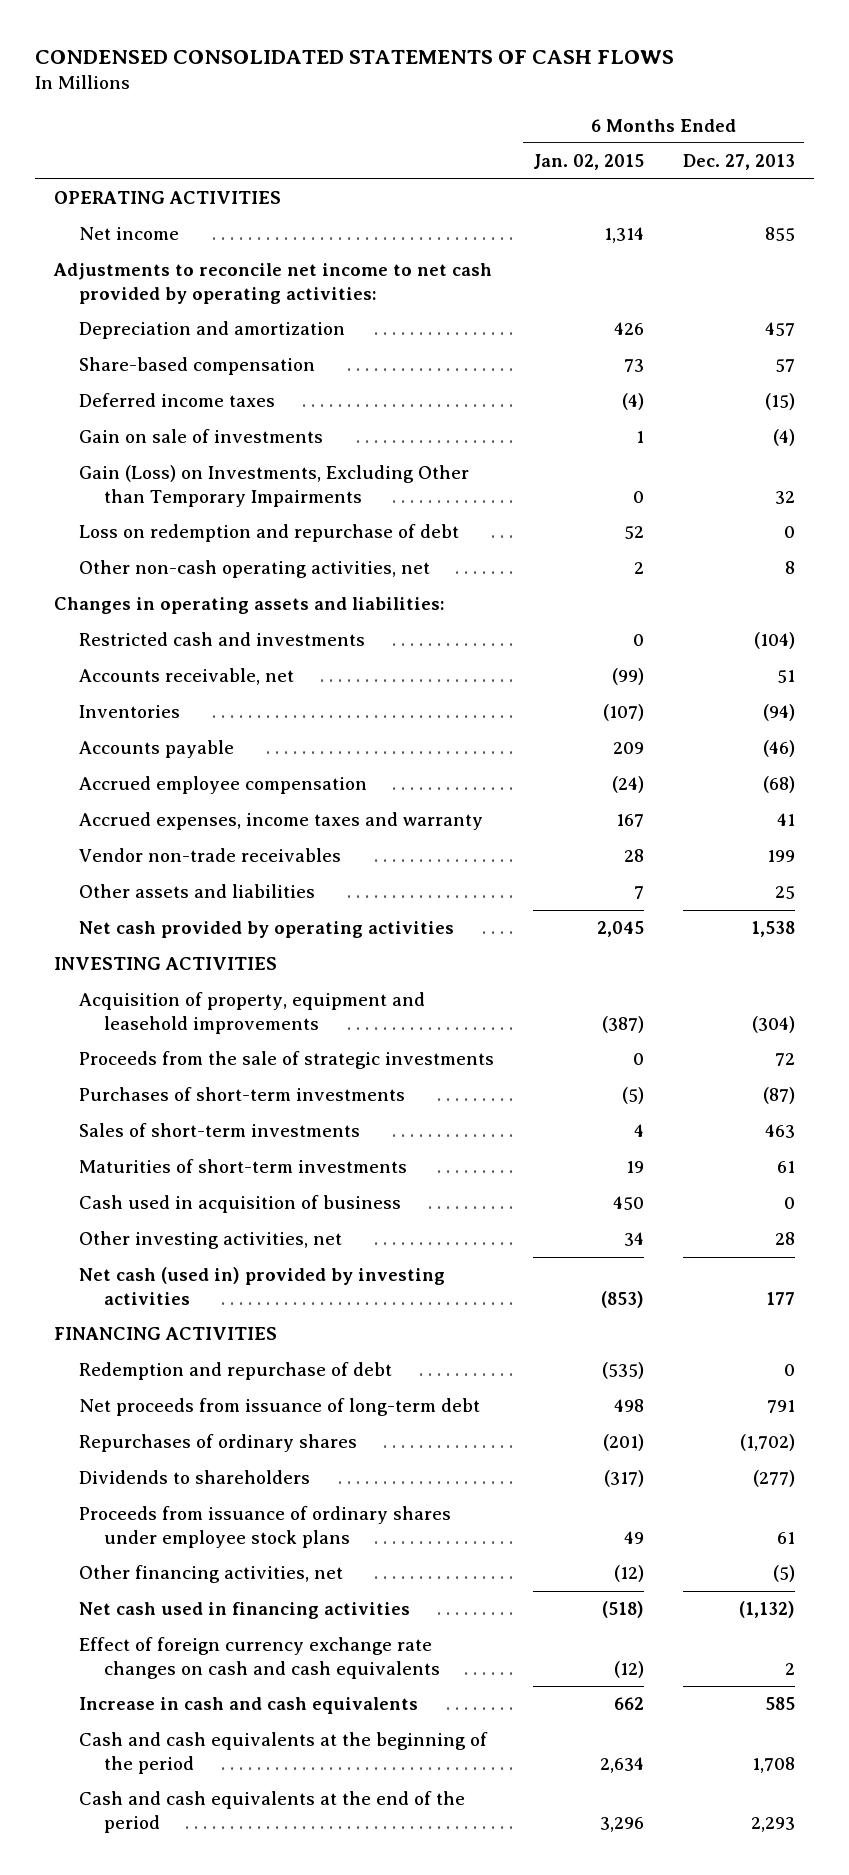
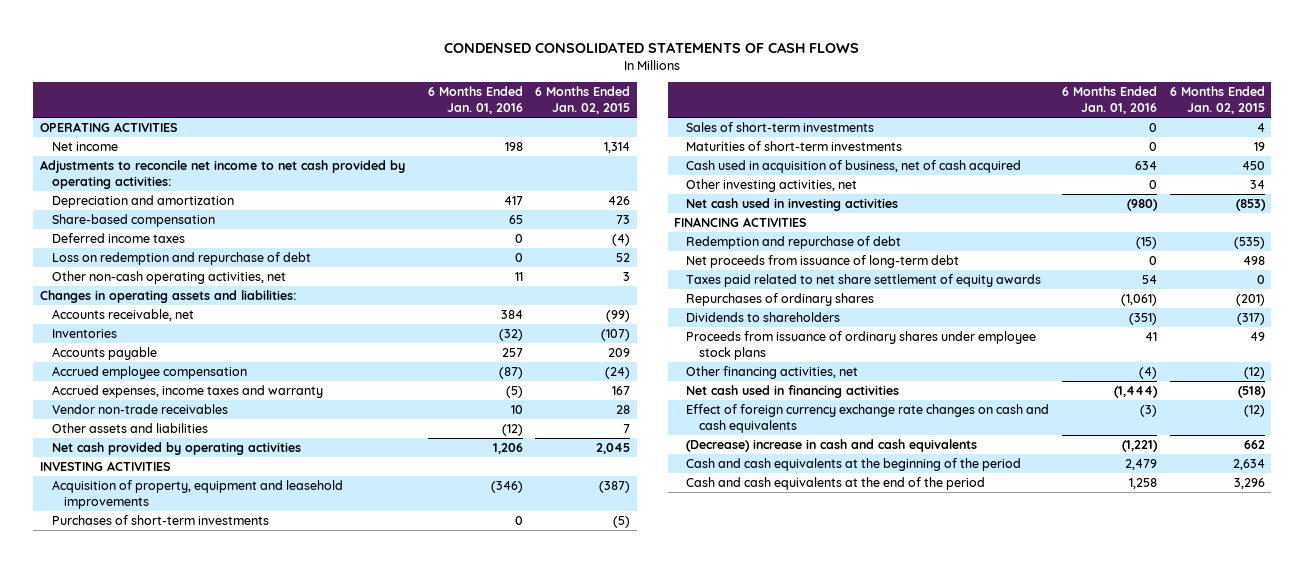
[682,154,795,171] Dec. 27, 2013 -> none
none -> [427,86,523,115] 6 Months Ended Jan. 01, 2016
[79,429,324,444] Gain on sale of investments -> none
[79,465,470,507] Gain (Loss) on Investments, Excluding Other than Temporary Impairments -> none
[633,562,644,575] 2 -> [623,272,631,282] 3
[79,632,366,647] Restricted cash and investments -> none
[79,1051,495,1070] Proceeds from the sale of strategic investments -> none
[79,1195,402,1214] Cash used in acquisition of business -> [686,160,1022,174] Cash used in acquisition of business, net of cash acquired
[79,1267,446,1305] Net cash (used in) provided by investing activities -> [686,198,899,212] Net cash used in investing activities
none -> [686,274,1042,288] Taxes paid related to net share settlement of equity awards
[79,1697,419,1715] Increase in cash and cash equivalents -> [686,439,978,453] (Decrease) increase in cash and cash equivalents

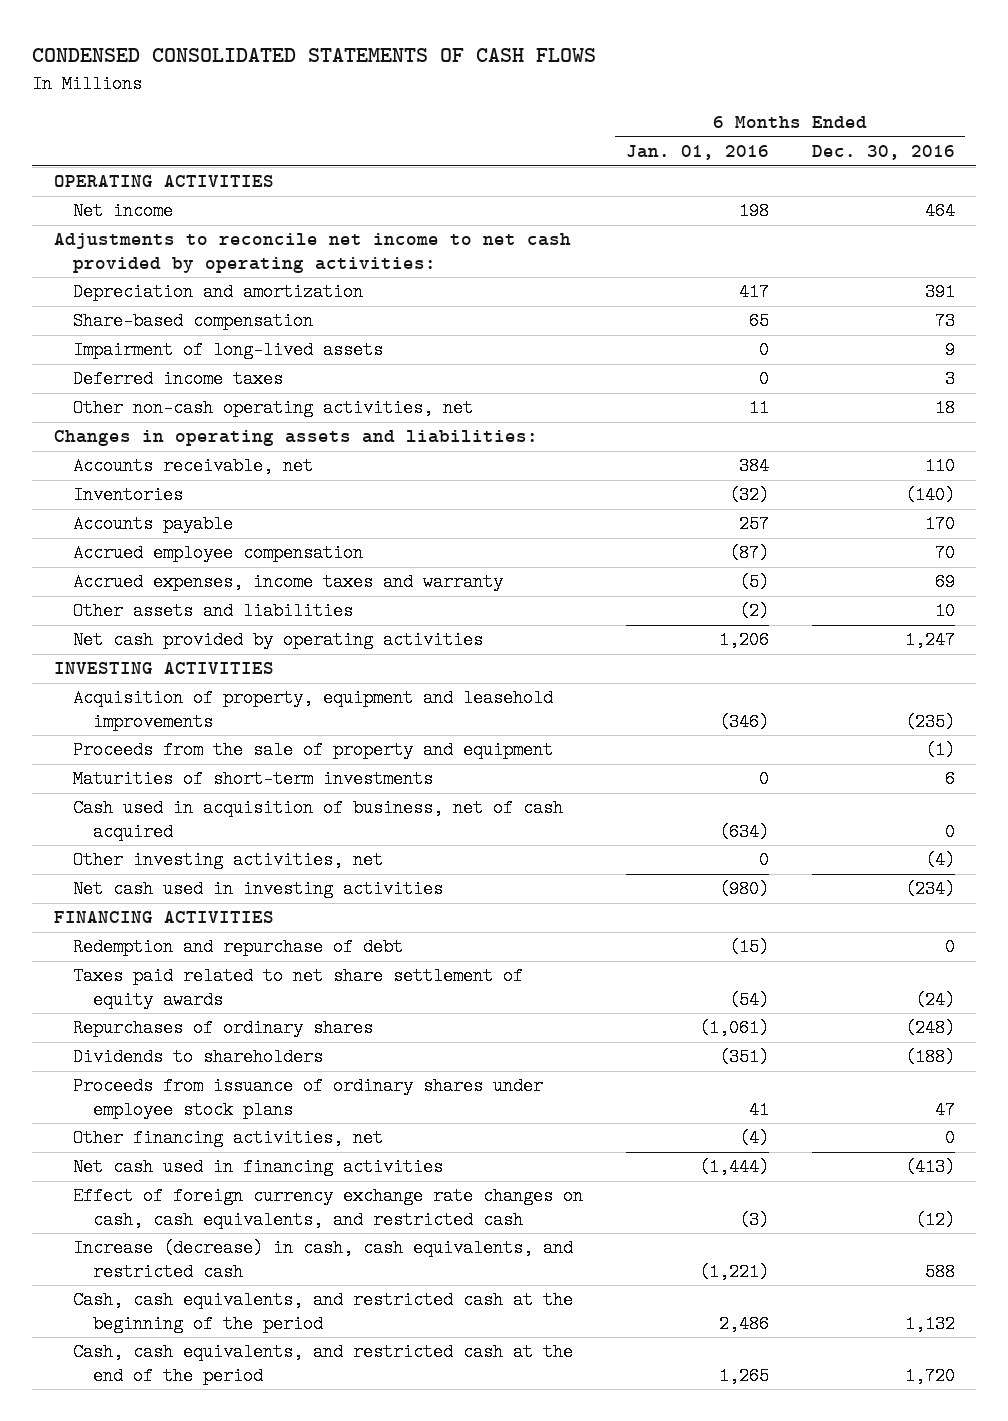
[535,86,631,115] 6 Months Ended Jan. 02, 2015 -> none
none -> [811,145,955,161] Dec. 30, 2016
none -> [73,341,384,360] Impairment of long-lived assets
[51,252,311,266] Loss on redemption and repurchase of debt -> none
[51,404,228,415] Vendor non-trade receivables -> none
[501,424,523,437] (12) -> [738,602,769,621] (2)
[51,515,269,526] Purchases of short-term investments -> none
[686,122,875,133] Sales of short-term investments -> none
none -> [73,741,554,760] Proceeds from the sale of property and equipment
[1135,161,1158,171] 634 -> [718,822,769,841] (634)
[686,255,960,269] Net proceeds from issuance of long-term debt -> none
[1142,275,1158,285] 54 -> [728,990,769,1009] (54)
[686,404,1050,434] Effect of foreign currency exchange rate changes on cash and cash equivalents -> [73,1187,584,1229] Effect of foreign currency exchange rate changes on cash, cash equivalents, and restricted cash
[686,439,978,453] (Decrease) increase in cash and cash equivalents -> [73,1239,574,1281] Increase (decrease) in cash, cash equivalents, and restricted cash
[686,458,1022,472] Cash and cash equivalents at the beginning of the period -> [73,1291,574,1333] Cash, cash equivalents, and restricted cash at the beginning of the period
[1125,459,1158,471] 2,479 -> [718,1314,769,1333] 2,486
[686,477,986,491] Cash and cash equivalents at the end of the period -> [73,1343,574,1385] Cash, cash equivalents, and restricted cash at the end of the period
[1129,478,1158,490] 1,258 -> [718,1366,769,1385] 1,265

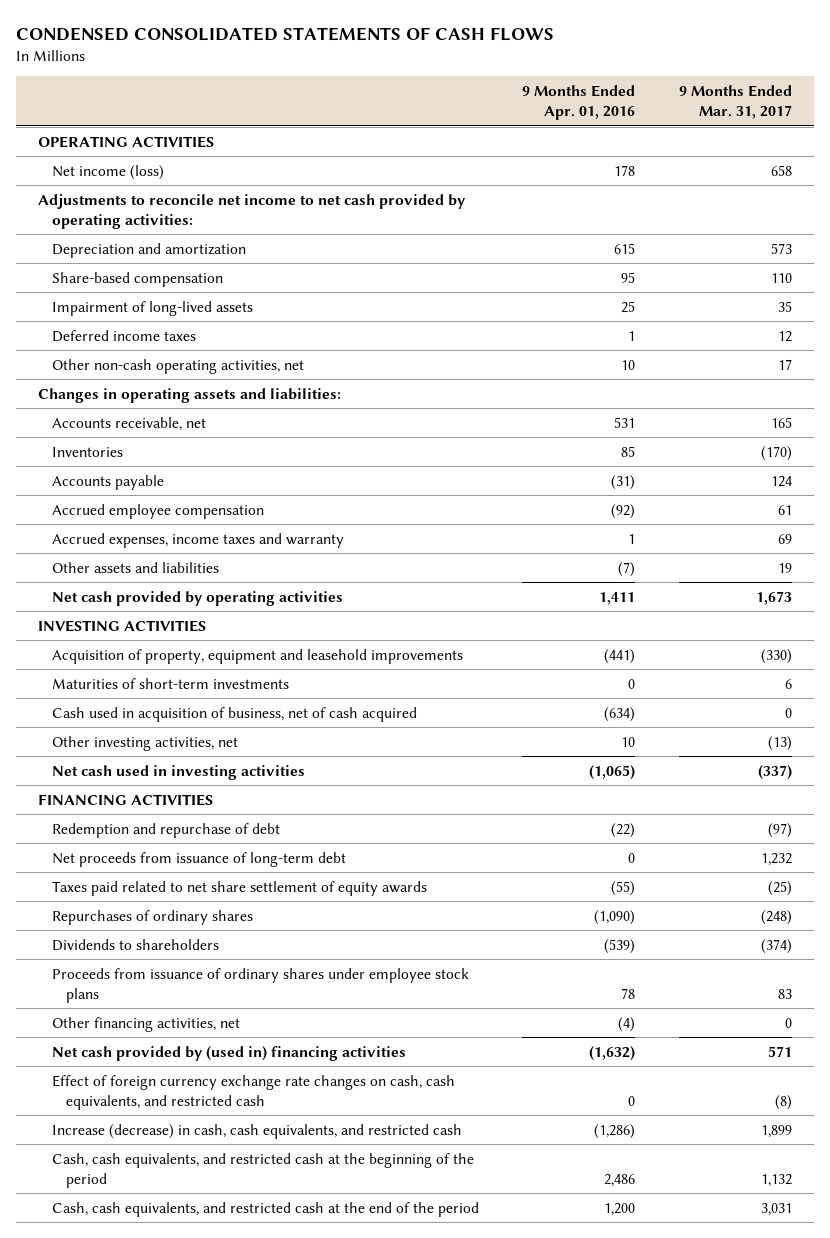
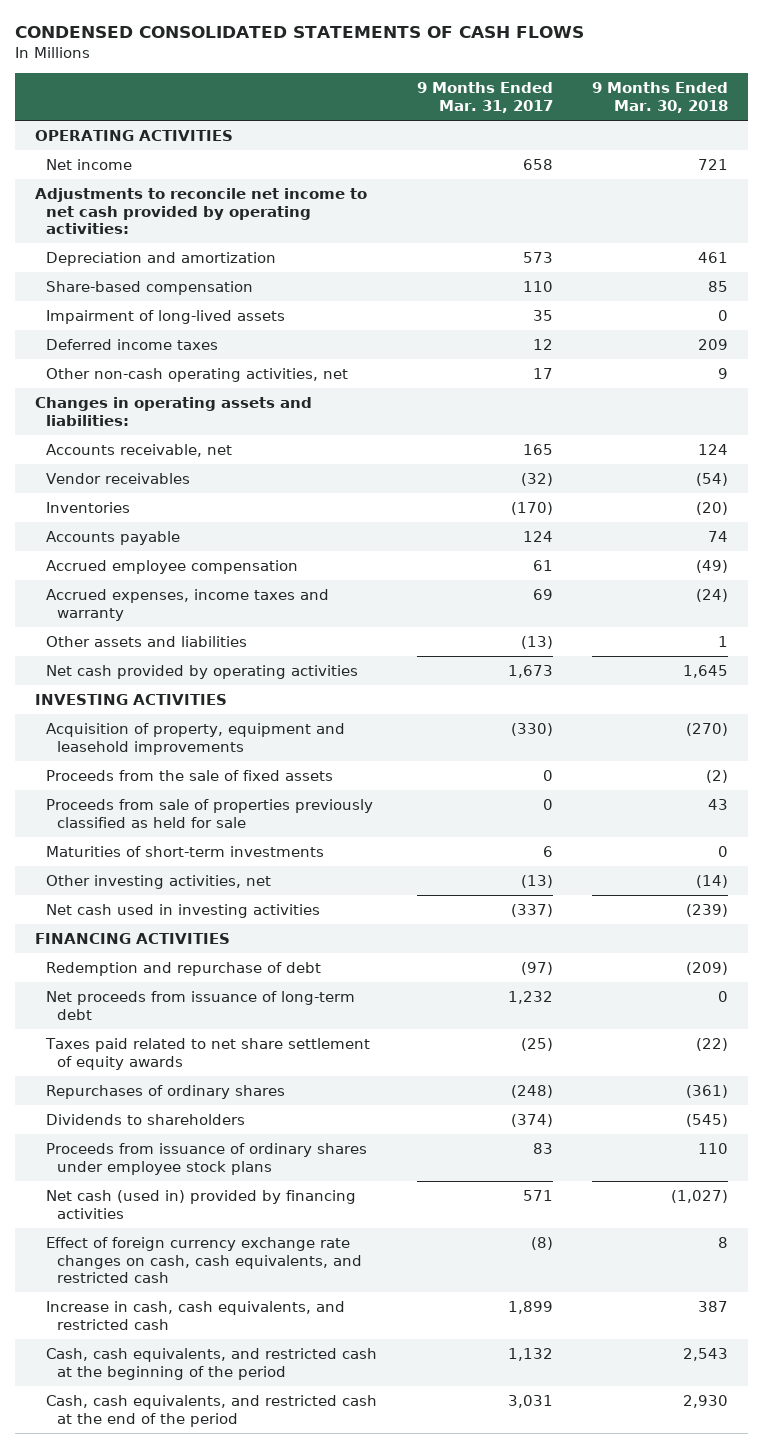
[522,85,636,120] 9 Months Ended Apr. 01, 2016 -> none
none -> [592,82,729,114] 9 Months Ended Mar. 30, 2018
[51,164,164,180] Net income (loss) -> [46,158,133,170] Net income
none -> [46,472,191,484] Vendor receivables
[778,562,793,573] 19 -> [520,635,553,649] (13)
none -> [46,769,334,781] Proceeds from the sale of fixed assets
none -> [46,798,374,828] Proceeds from sale of properties previously classified as held for sale
[51,706,417,722] Cash used in acquisition of business, net of cash acquired -> none
[51,1016,240,1032] Other financing activities, net -> none
[51,1045,406,1061] Net cash provided by (used in) financing activities -> [46,1189,357,1219] Net cash (used in) provided by financing activities
[51,1123,462,1139] Increase (decrease) in cash, cash equivalents, and restricted cash -> [46,1300,346,1330] Increase in cash, cash equivalents, and restricted cash

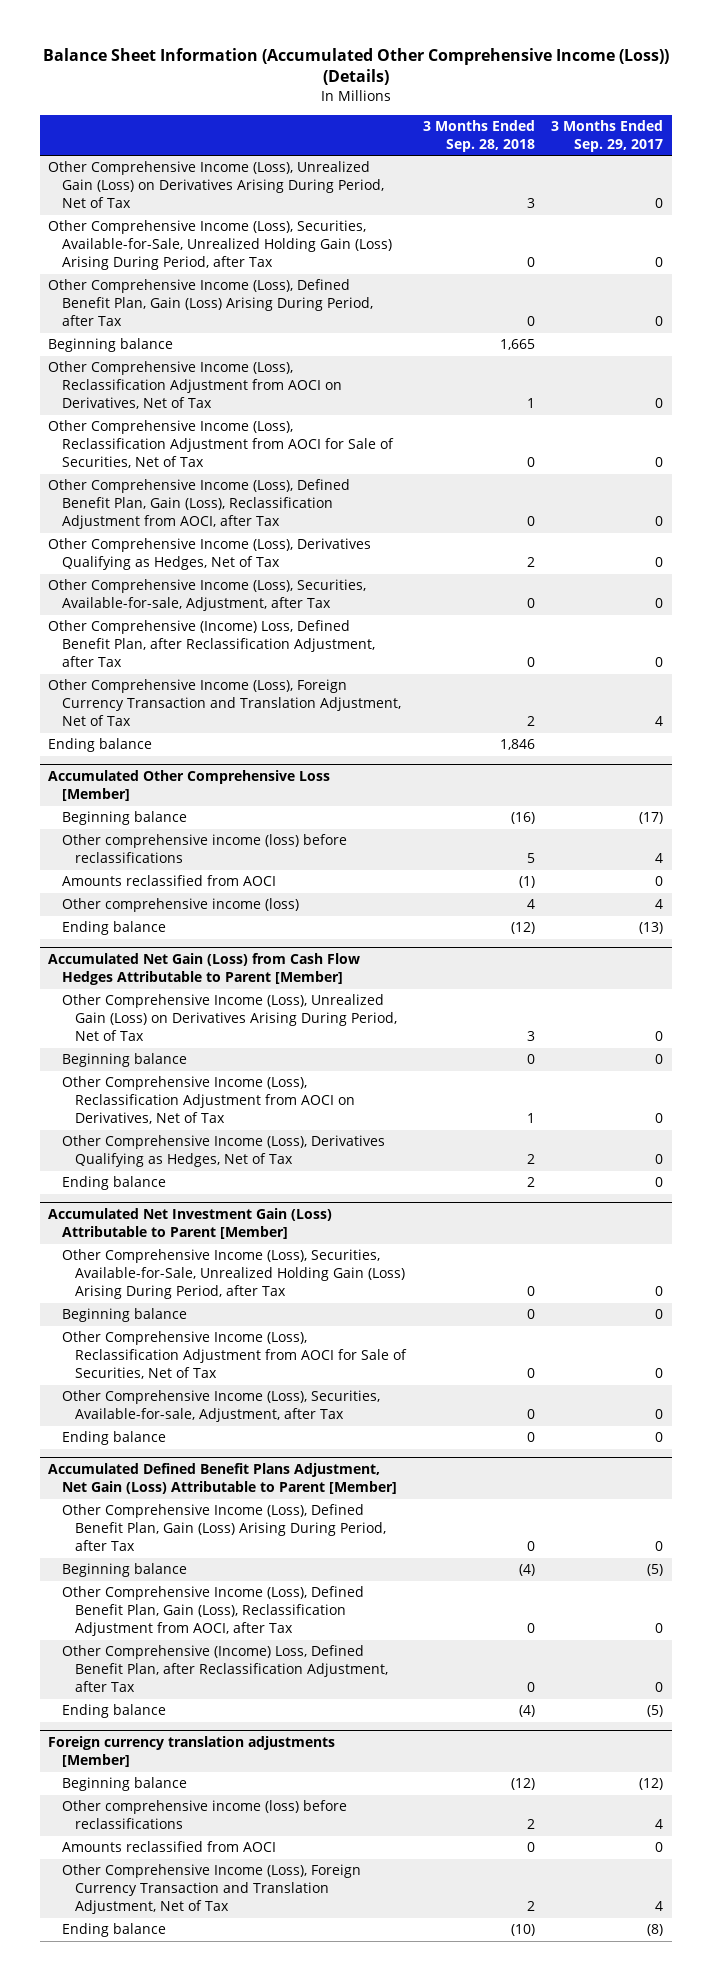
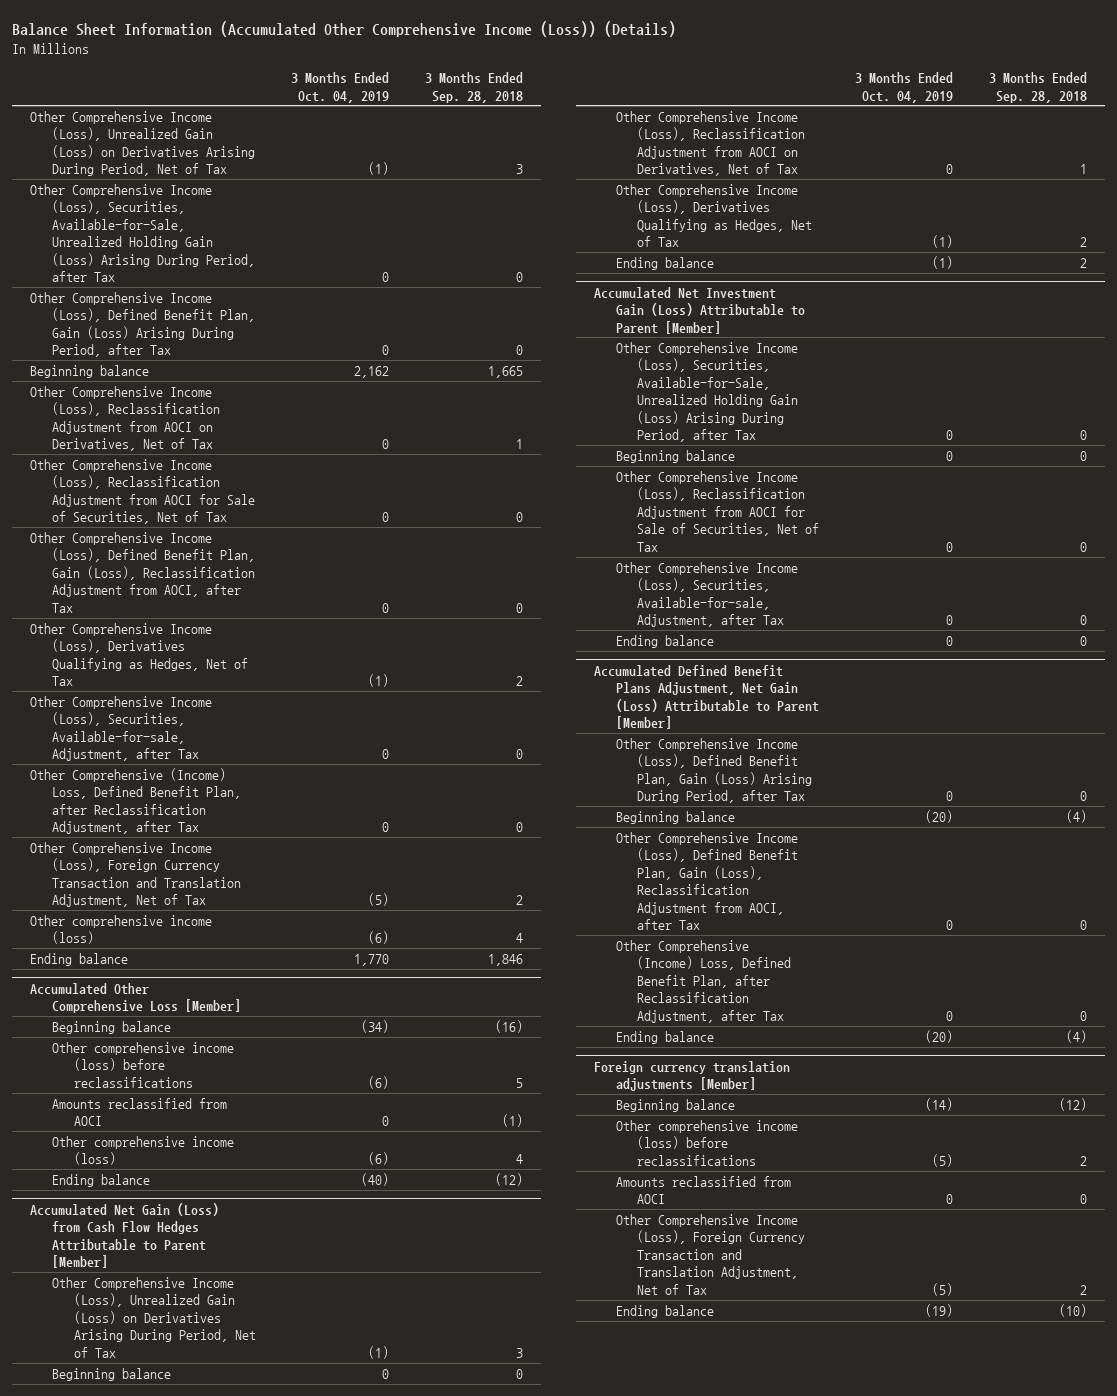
[551,120,664,152] 3 Months Ended Sep. 29, 2017 -> none
none -> [291,72,390,103] 3 Months Ended Oct. 04, 2019
none -> [29,914,212,945] Other comprehensive income (loss)

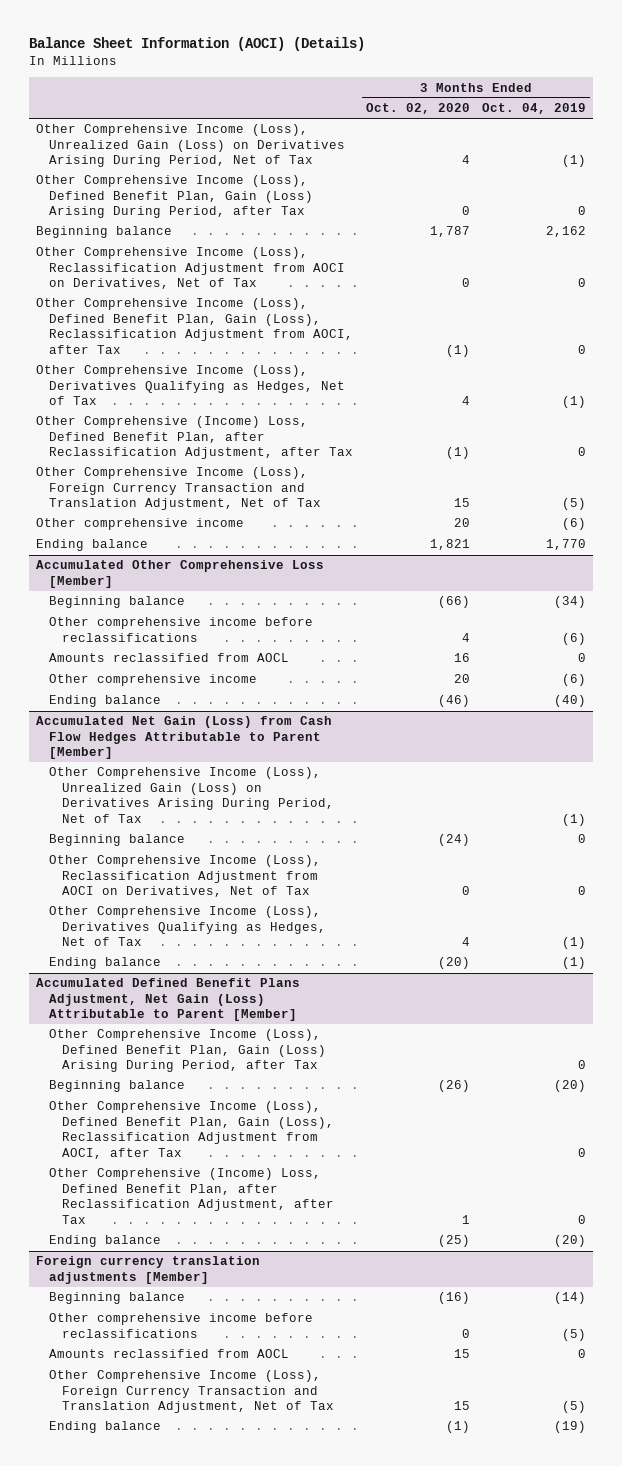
[12,20,677,37] Balance Sheet Information (Accumulated Other Comprehensive Income (Loss)) (Details) -> [29,37,366,52] Balance Sheet Information (AOCI) (Details)
[424,72,523,103] 3 Months Ended Sep. 28, 2018 -> none
none -> [365,103,470,115] Oct. 02, 2020
[29,183,255,283] Other Comprehensive Income (Loss), Securities, Available-for-Sale, Unrealized Holding Gain (Loss) Arising During Period, after Tax -> none
[29,458,255,525] Other Comprehensive Income (Loss), Reclassification Adjustment from AOCI for Sale of Securities, Net of Tax -> none
[29,695,212,762] Other Comprehensive Income (Loss), Securities, Available-for-sale, Adjustment, after Tax -> none
[29,914,212,945] Other comprehensive income (loss) -> [35,518,244,531] Other comprehensive income
[51,1041,234,1088] Other comprehensive income (loss) before reclassifications -> [48,617,313,642] Other comprehensive income before reclassifications
[51,1097,227,1127] Amounts reclassified from AOCI -> [48,653,289,663] Amounts reclassified from AOCL
[51,1135,234,1166] Other comprehensive income (loss) -> [48,674,257,687] Other comprehensive income
[593,286,805,334] Accumulated Net Investment Gain (Loss) Attributable to Parent [Member] -> none
[615,341,799,443] Other Comprehensive Income (Loss), Securities, Available-for-Sale, Unrealized Holding Gain (Loss) Arising During Period, after Tax -> none
[615,449,735,463] Beginning balance -> none
[615,470,820,552] Other Comprehensive Income (Loss), Reclassification Adjustment from AOCI for Sale of Securities, Net of Tax -> none
[615,561,798,628] Other Comprehensive Income (Loss), Securities, Available-for-sale, Adjustment, after Tax -> none
[615,634,714,648] Ending balance -> none
[615,1119,798,1166] Other comprehensive income (loss) before reclassifications -> [48,1313,313,1338] Other comprehensive income before reclassifications
[615,1175,791,1205] Amounts reclassified from AOCI -> [48,1349,289,1359] Amounts reclassified from AOCL

